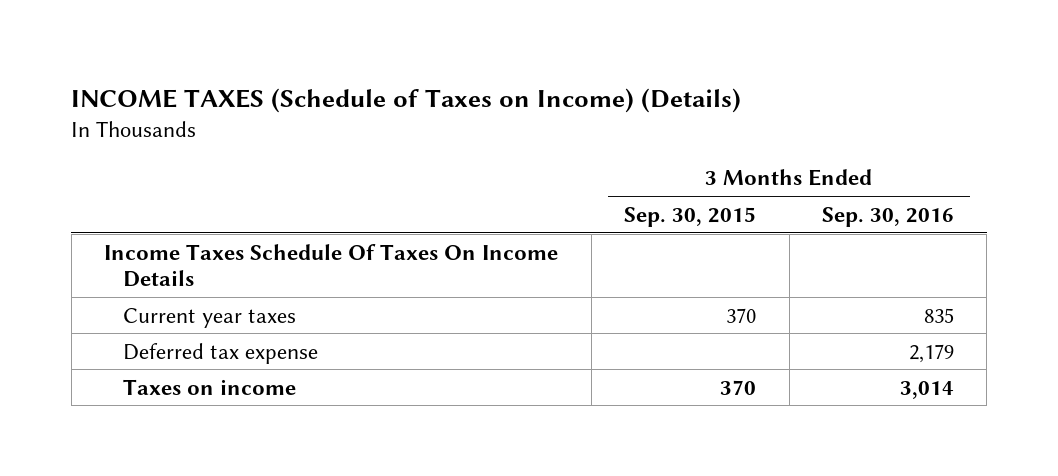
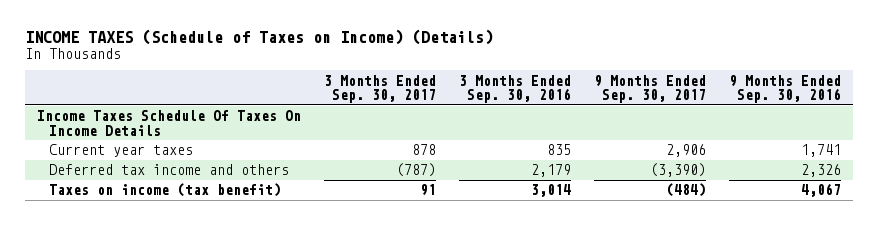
[624,206,757,227] Sep. 30, 2015 -> none
none -> [323,74,436,103] 3 Months Ended Sep. 30, 2017
none -> [593,74,706,103] 9 Months Ended Sep. 30, 2017
none -> [729,74,842,103] 9 Months Ended Sep. 30, 2016
[122,342,318,364] Deferred tax expense -> [48,164,289,176] Deferred tax income and others
[122,378,296,395] Taxes on income -> [48,183,281,198] Taxes on income (tax benefit)

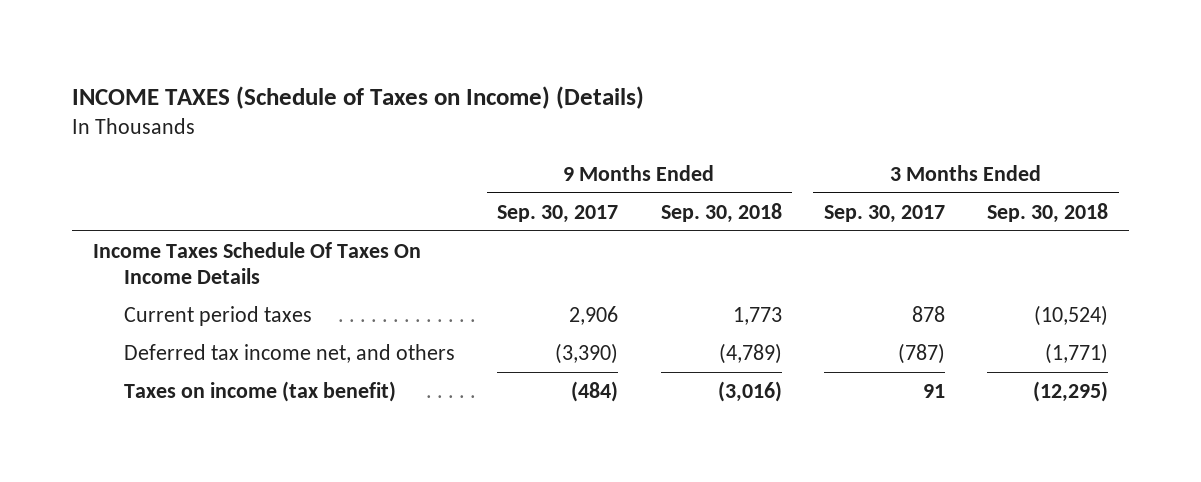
[458,74,571,103] 3 Months Ended Sep. 30, 2016 -> none
[729,74,842,103] 9 Months Ended Sep. 30, 2016 -> none
none -> [660,202,782,223] Sep. 30, 2018
none -> [987,202,1109,223] Sep. 30, 2018
[48,144,193,158] Current year taxes -> [124,305,313,326] Current period taxes
[48,164,289,176] Deferred tax income and others -> [124,343,456,363] Deferred tax income net, and others

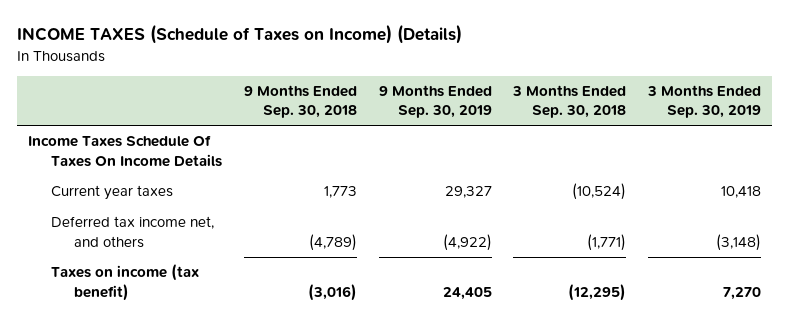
[497,204,619,223] Sep. 30, 2017 -> none
[823,204,945,223] Sep. 30, 2017 -> none
none -> [378,84,492,119] 9 Months Ended Sep. 30, 2019
none -> [647,84,762,119] 3 Months Ended Sep. 30, 2019
[124,305,313,326] Current period taxes -> [50,185,173,201] Current year taxes

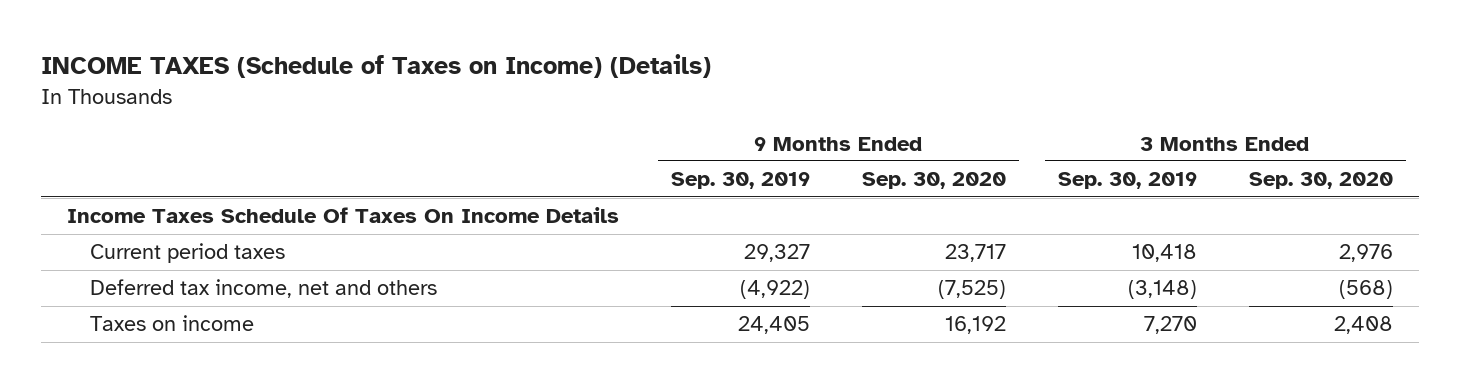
[243,84,357,119] 9 Months Ended Sep. 30, 2018 -> none
[512,84,627,119] 3 Months Ended Sep. 30, 2018 -> none
none -> [861,172,1006,190] Sep. 30, 2020
none -> [1248,172,1393,190] Sep. 30, 2020
[50,185,173,201] Current year taxes -> [90,243,286,264] Current period taxes
[50,216,214,248] Deferred tax income net, and others -> [90,279,438,299] Deferred tax income, net and others
[50,264,199,301] Taxes on income (tax benefit) -> [90,315,255,332] Taxes on income

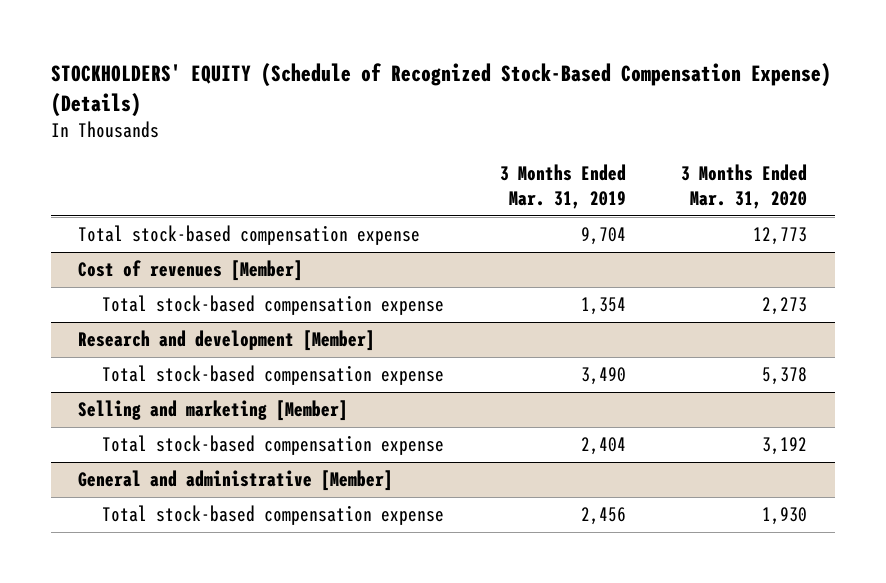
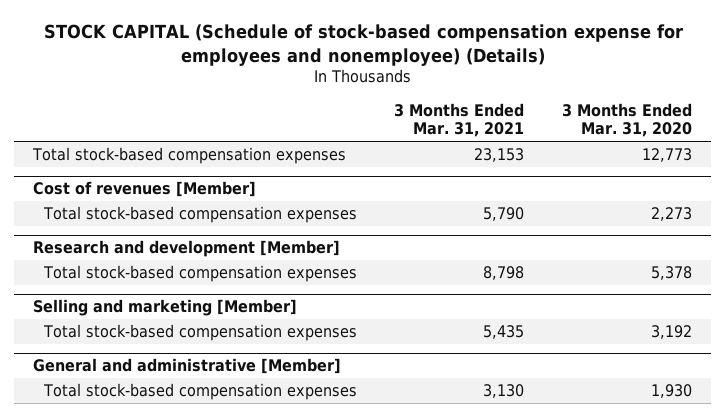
[50,62,831,117] STOCKHOLDERS' EQUITY (Schedule of Recognized Stock-Based Compensation Expense) (Details) -> [43,23,683,66] STOCK CAPITAL (Schedule of stock-based compensation expense for employees and nonemployee) (Details)
[499,164,626,210] 3 Months Ended Mar. 31, 2019 -> none
none -> [394,102,525,138] 3 Months Ended Mar. 31, 2021
[78,225,421,246] Total stock-based compensation expense -> [31,147,346,165] Total stock-based compensation expenses
[102,295,445,316] Total stock-based compensation expense -> [42,206,357,224] Total stock-based compensation expenses
[102,365,445,386] Total stock-based compensation expense -> [42,265,357,283] Total stock-based compensation expenses
[102,435,445,456] Total stock-based compensation expense -> [42,324,357,342] Total stock-based compensation expenses
[102,505,445,526] Total stock-based compensation expense -> [42,383,357,401] Total stock-based compensation expenses

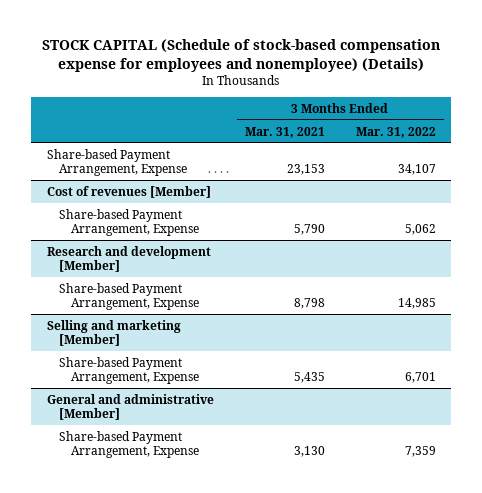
[562,102,693,138] 3 Months Ended Mar. 31, 2020 -> none
none -> [355,126,436,138] Mar. 31, 2022
[31,147,346,165] Total stock-based compensation expenses -> [46,148,187,176] Share-based Payment Arrangement, Expense
[42,206,357,224] Total stock-based compensation expenses -> [58,208,200,236] Share-based Payment Arrangement, Expense
[42,265,357,283] Total stock-based compensation expenses -> [58,282,200,310] Share-based Payment Arrangement, Expense
[42,324,357,342] Total stock-based compensation expenses -> [58,356,200,384] Share-based Payment Arrangement, Expense
[42,383,357,401] Total stock-based compensation expenses -> [58,430,200,458] Share-based Payment Arrangement, Expense

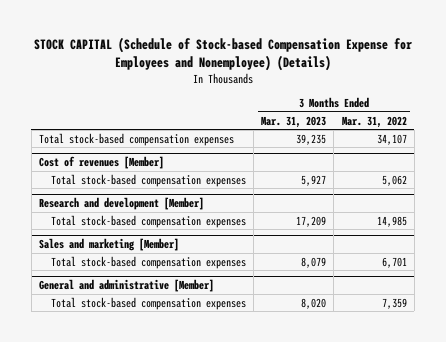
[42,38,441,72] STOCK CAPITAL (Schedule of stock-based compensation expense for employees and nonemployee) (Details) -> [33,37,412,72] STOCK CAPITAL (Schedule of Stock-based Compensation Expense for Employees and Nonemployee) (Details)
[244,126,325,138] Mar. 31, 2021 -> none
none -> [261,115,327,128] Mar. 31, 2023
[46,148,187,176] Share-based Payment Arrangement, Expense -> [39,132,235,146] Total stock-based compensation expenses
[58,208,200,236] Share-based Payment Arrangement, Expense -> [51,173,247,187] Total stock-based compensation expenses
[58,282,200,310] Share-based Payment Arrangement, Expense -> [51,214,247,228] Total stock-based compensation expenses
[46,319,181,346] Selling and marketing [Member] -> [39,238,180,252] Sales and marketing [Member]
[58,356,200,384] Share-based Payment Arrangement, Expense -> [51,255,247,269] Total stock-based compensation expenses
[58,430,200,458] Share-based Payment Arrangement, Expense -> [51,296,247,310] Total stock-based compensation expenses

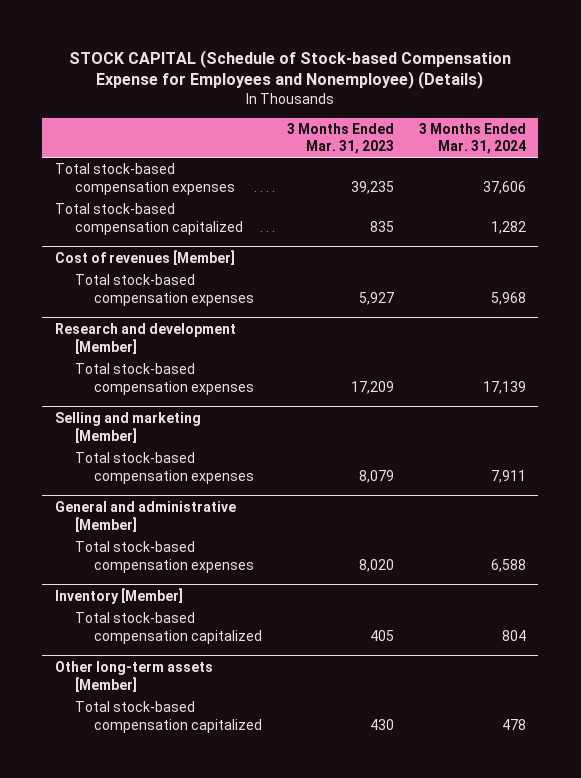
[341,115,407,128] Mar. 31, 2022 -> none
none -> [419,122,527,155] 3 Months Ended Mar. 31, 2024
none -> [54,202,243,235] Total stock-based compensation capitalized
[39,238,180,252] Sales and marketing [Member] -> [54,411,201,443] Selling and marketing [Member]
none -> [54,587,183,604] Inventory [Member]
none -> [74,611,263,644] Total stock-based compensation capitalized
none -> [54,660,213,692] Other long-term assets [Member]
none -> [74,700,263,733] Total stock-based compensation capitalized

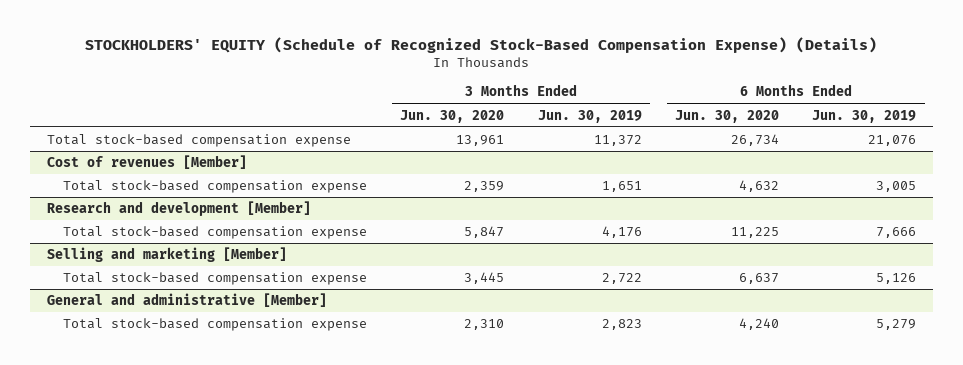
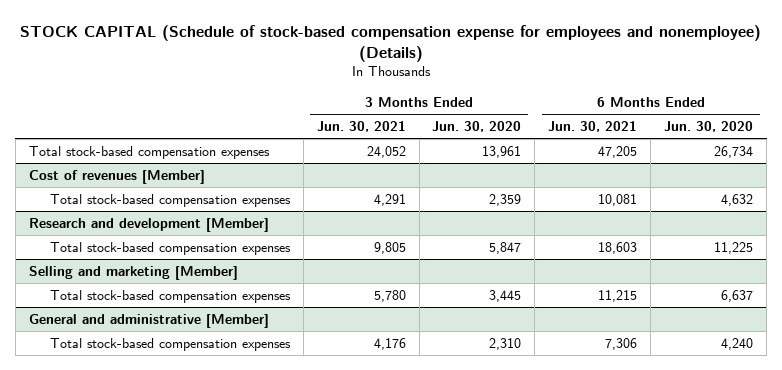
[85,36,878,53] STOCKHOLDERS' EQUITY (Schedule of Recognized Stock-Based Compensation Expense) (Details) -> [20,24,762,62] STOCK CAPITAL (Schedule of stock-based compensation expense for employees and nonemployee) (Details)
[537,109,642,123] Jun. 30, 2019 -> none
[812,109,917,123] Jun. 30, 2019 -> none
none -> [316,120,406,132] Jun. 30, 2021
none -> [548,120,638,132] Jun. 30, 2021
[46,134,351,148] Total stock-based compensation expense -> [28,145,270,159] Total stock-based compensation expenses
[62,180,367,194] Total stock-based compensation expense -> [49,193,291,207] Total stock-based compensation expenses
[62,226,367,240] Total stock-based compensation expense -> [49,241,291,255] Total stock-based compensation expenses
[62,272,367,286] Total stock-based compensation expense -> [49,289,291,303] Total stock-based compensation expenses
[62,318,367,332] Total stock-based compensation expense -> [49,337,291,351] Total stock-based compensation expenses

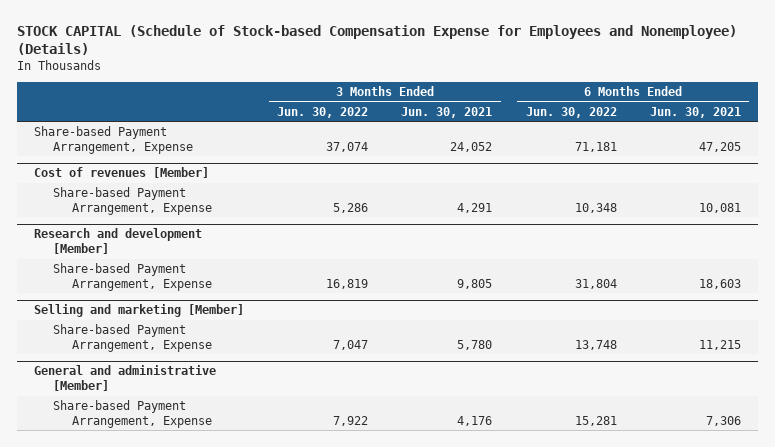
[20,24,762,62] STOCK CAPITAL (Schedule of stock-based compensation expense for employees and nonemployee) (Details) -> [16,24,737,56] STOCK CAPITAL (Schedule of Stock-based Compensation Expense for Employees and Nonemployee) (Details)
[432,120,522,132] Jun. 30, 2020 -> none
[664,120,754,132] Jun. 30, 2020 -> none
none -> [276,106,368,118] Jun. 30, 2022
none -> [525,106,617,118] Jun. 30, 2022
[28,145,270,159] Total stock-based compensation expenses -> [33,126,193,154] Share-based Payment Arrangement, Expense
[49,193,291,207] Total stock-based compensation expenses -> [52,187,212,215] Share-based Payment Arrangement, Expense
[49,241,291,255] Total stock-based compensation expenses -> [52,263,212,291] Share-based Payment Arrangement, Expense
[49,289,291,303] Total stock-based compensation expenses -> [52,324,212,352] Share-based Payment Arrangement, Expense
[49,337,291,351] Total stock-based compensation expenses -> [52,400,212,428] Share-based Payment Arrangement, Expense

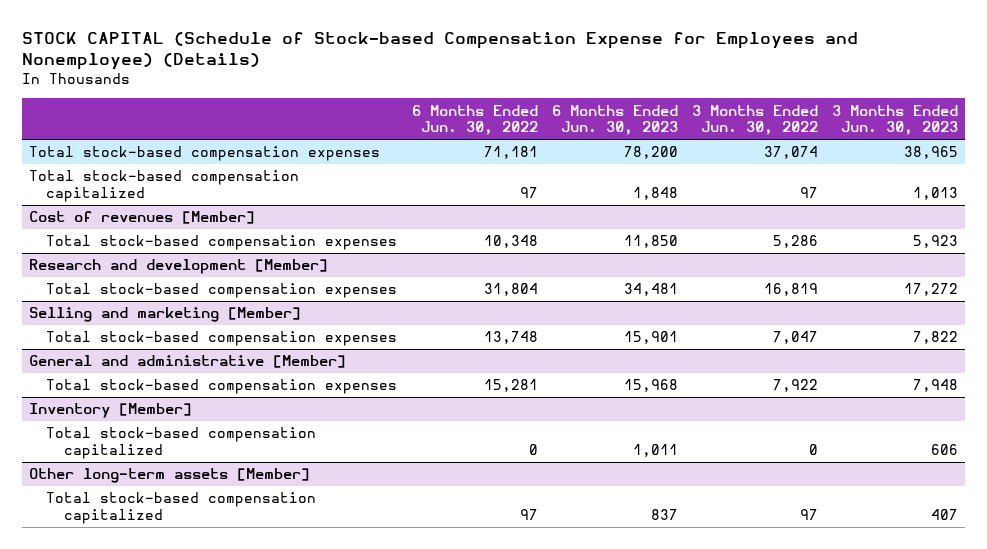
[401,106,493,118] Jun. 30, 2021 -> none
[649,106,741,118] Jun. 30, 2021 -> none
none -> [551,104,678,136] 6 Months Ended Jun. 30, 2023
none -> [832,104,959,136] 3 Months Ended Jun. 30, 2023
[33,126,193,154] Share-based Payment Arrangement, Expense -> [28,146,380,162] Total stock-based compensation expenses
none -> [28,170,299,203] Total stock-based compensation capitalized
[52,187,212,215] Share-based Payment Arrangement, Expense -> [46,235,398,251] Total stock-based compensation expenses
[52,263,212,291] Share-based Payment Arrangement, Expense -> [46,283,398,299] Total stock-based compensation expenses
[52,324,212,352] Share-based Payment Arrangement, Expense -> [46,331,398,347] Total stock-based compensation expenses
[52,400,212,428] Share-based Payment Arrangement, Expense -> [46,379,398,395] Total stock-based compensation expenses
none -> [28,403,192,419] Inventory [Member]
none -> [46,427,317,460] Total stock-based compensation capitalized
none -> [28,468,310,484] Other long-term assets [Member]
none -> [46,492,317,525] Total stock-based compensation capitalized

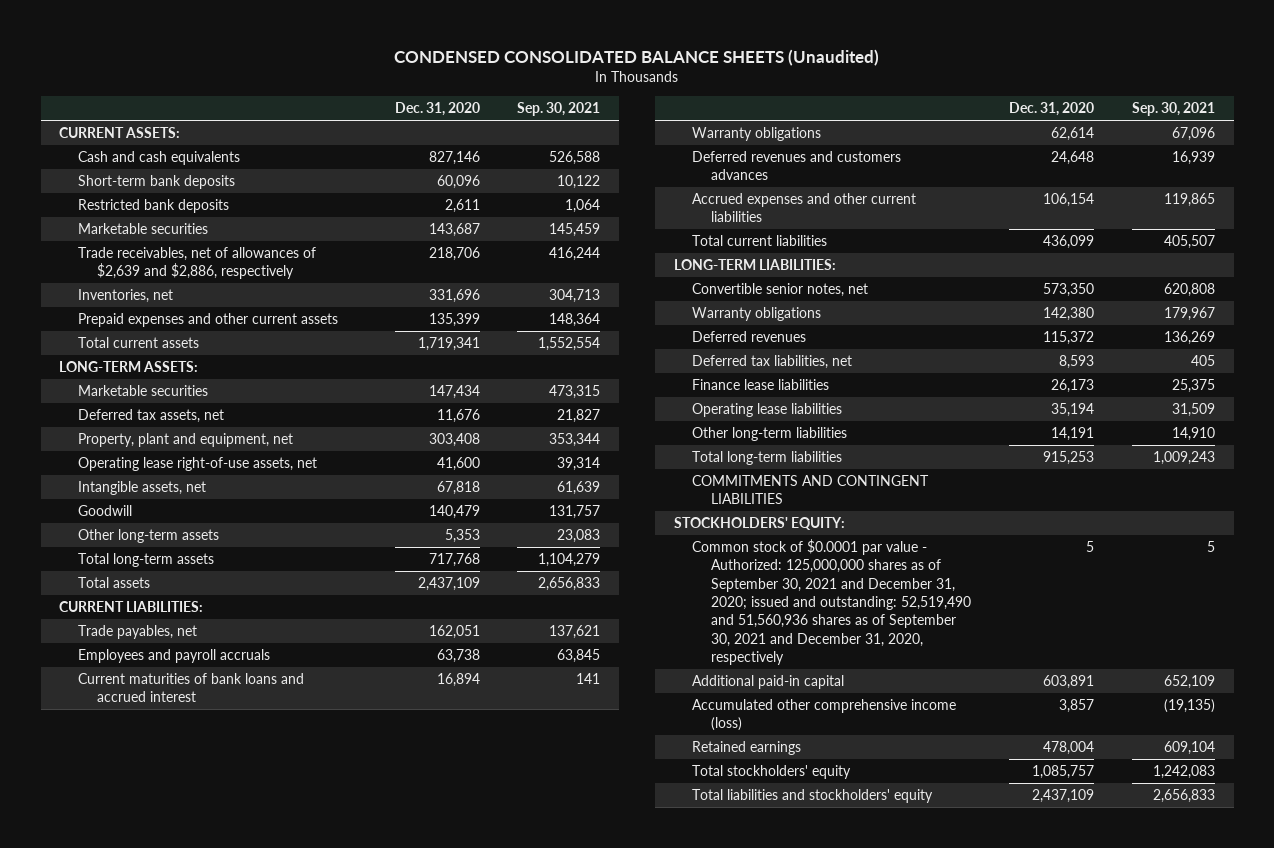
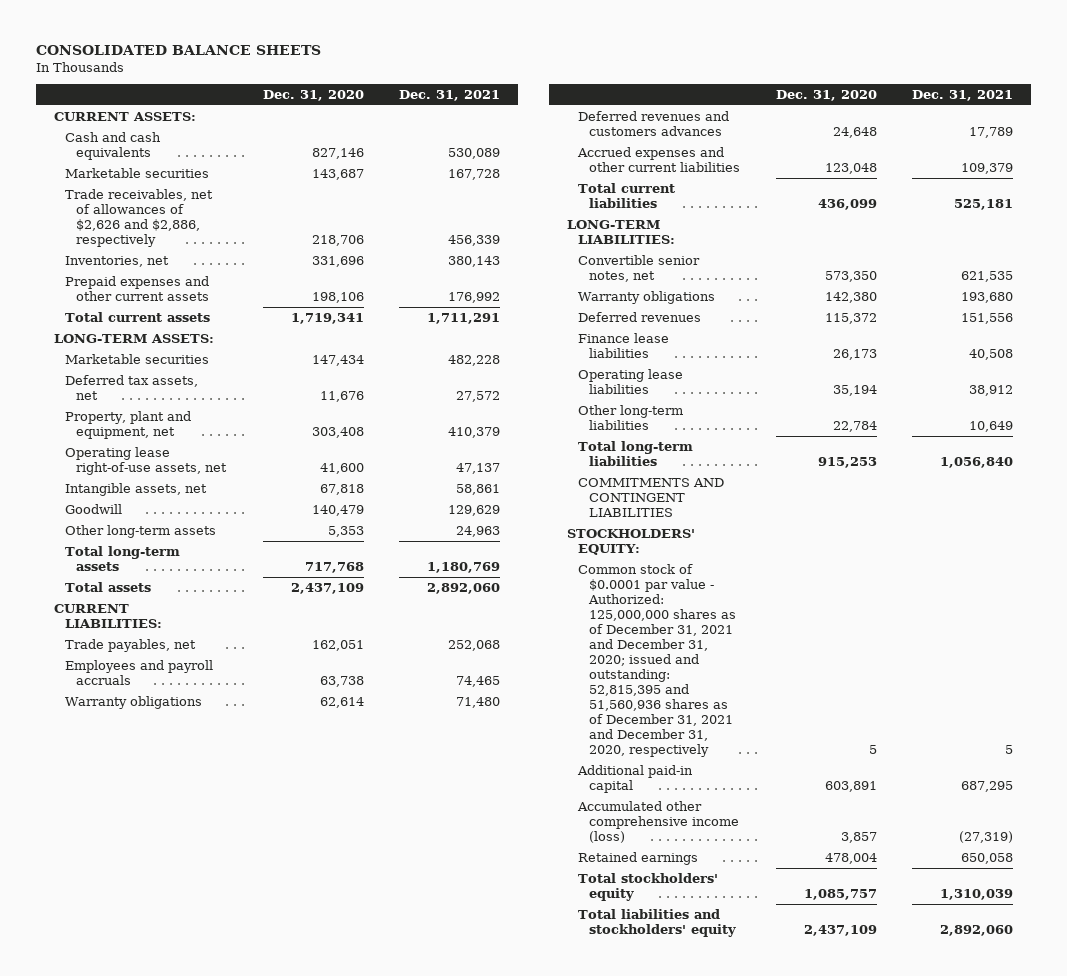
[394,48,880,66] CONDENSED CONSOLIDATED BALANCE SHEETS (Unaudited) -> [36,45,322,56] CONSOLIDATED BALANCE SHEETS
[517,102,601,117] Sep. 30, 2021 -> none
none -> [399,90,501,102] Dec. 31, 2021
[78,175,236,190] Short-term bank deposits -> none
[78,199,230,214] Restricted bank deposits -> none
[78,247,317,280] Trade receivables, net of allowances of $2,639 and $2,886, respectively -> [65,188,214,247] Trade receivables, net of allowances of $2,626 and $2,886, respectively
[428,313,480,328] 135,399 -> [311,291,364,303] 198,106
[78,673,305,703] Current maturities of bank loans and accrued interest -> none
[1042,193,1094,208] 106,154 -> [824,162,877,174] 123,048
[692,355,853,370] Deferred tax liabilities, net -> none
[1050,427,1094,442] 14,191 -> [832,420,877,432] 22,784
[692,539,972,665] Common stock of $0.0001 par value - Authorized: 125,000,000 shares as of September 30, 2021 and December 31, 2020; issued and outstanding: 52,519,490 and 51,560,936 shares as of September 30, 2021 and December 31, 2020, respectively -> [577,563,737,757] Common stock of $0.0001 par value - Authorized: 125,000,000 shares as of December 31, 2021 and December 31, 2020; issued and outstanding: 52,815,395 and 51,560,936 shares as of December 31, 2021 and December 31, 2020, respectively

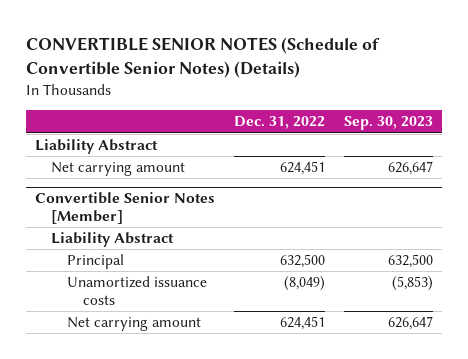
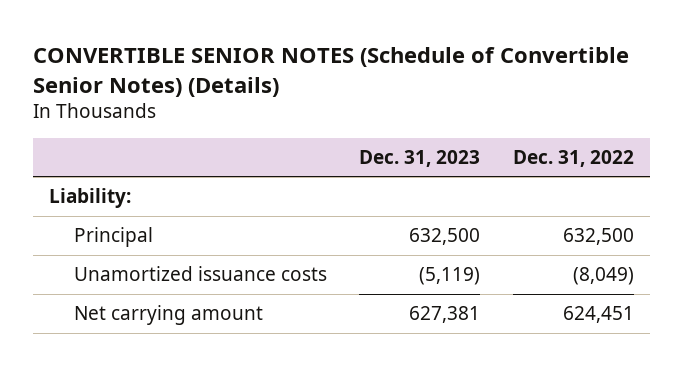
[343,116,433,131] Sep. 30, 2023 -> none
none -> [359,150,481,168] Dec. 31, 2023
[51,162,186,177] Net carrying amount -> none
[35,192,216,225] Convertible Senior Notes [Member] -> none
[51,232,175,248] Liability Abstract -> none
[35,139,159,155] Liability Abstract -> [49,188,132,209] Liability:

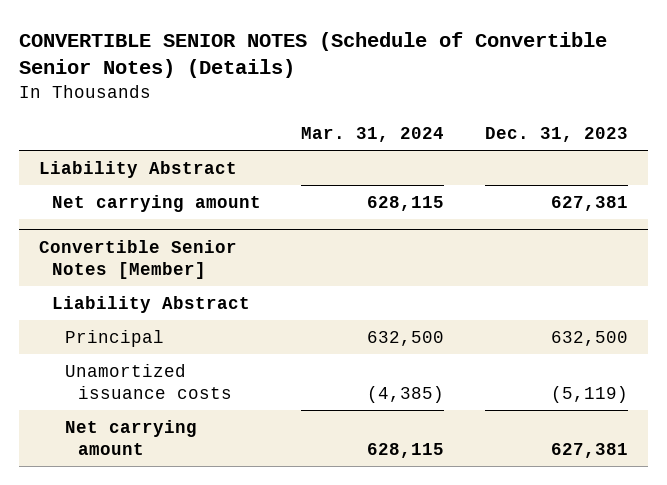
[512,150,634,168] Dec. 31, 2022 -> none
none -> [301,126,445,142] Mar. 31, 2024
[49,188,132,209] Liability: -> [39,161,238,179] Liability Abstract
none -> [52,195,262,213] Net carrying amount
none -> [39,239,238,279] Convertible Senior Notes [Member]
none -> [52,296,251,314] Liability Abstract

